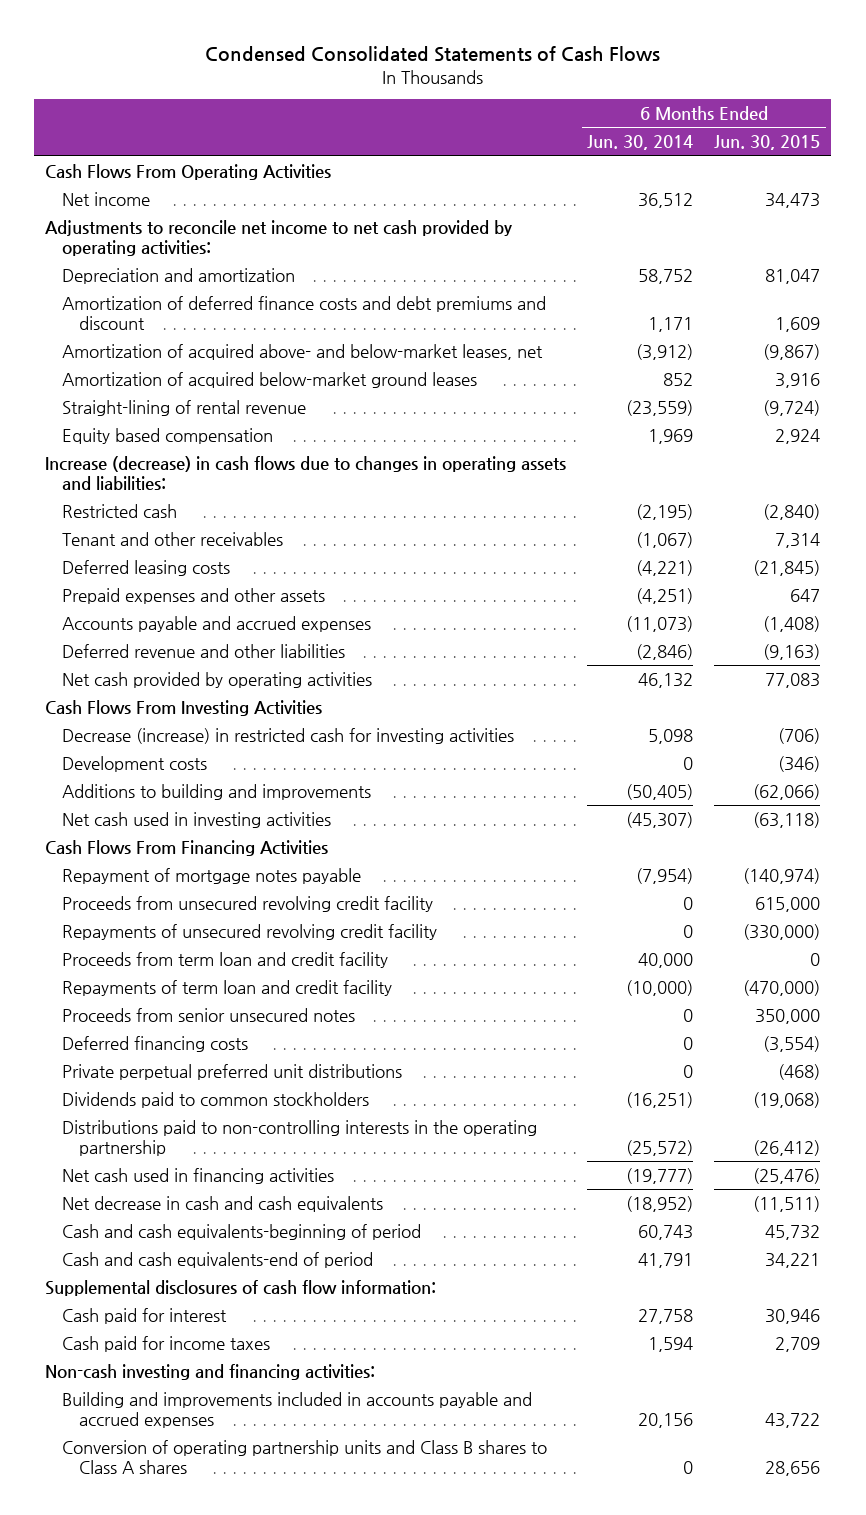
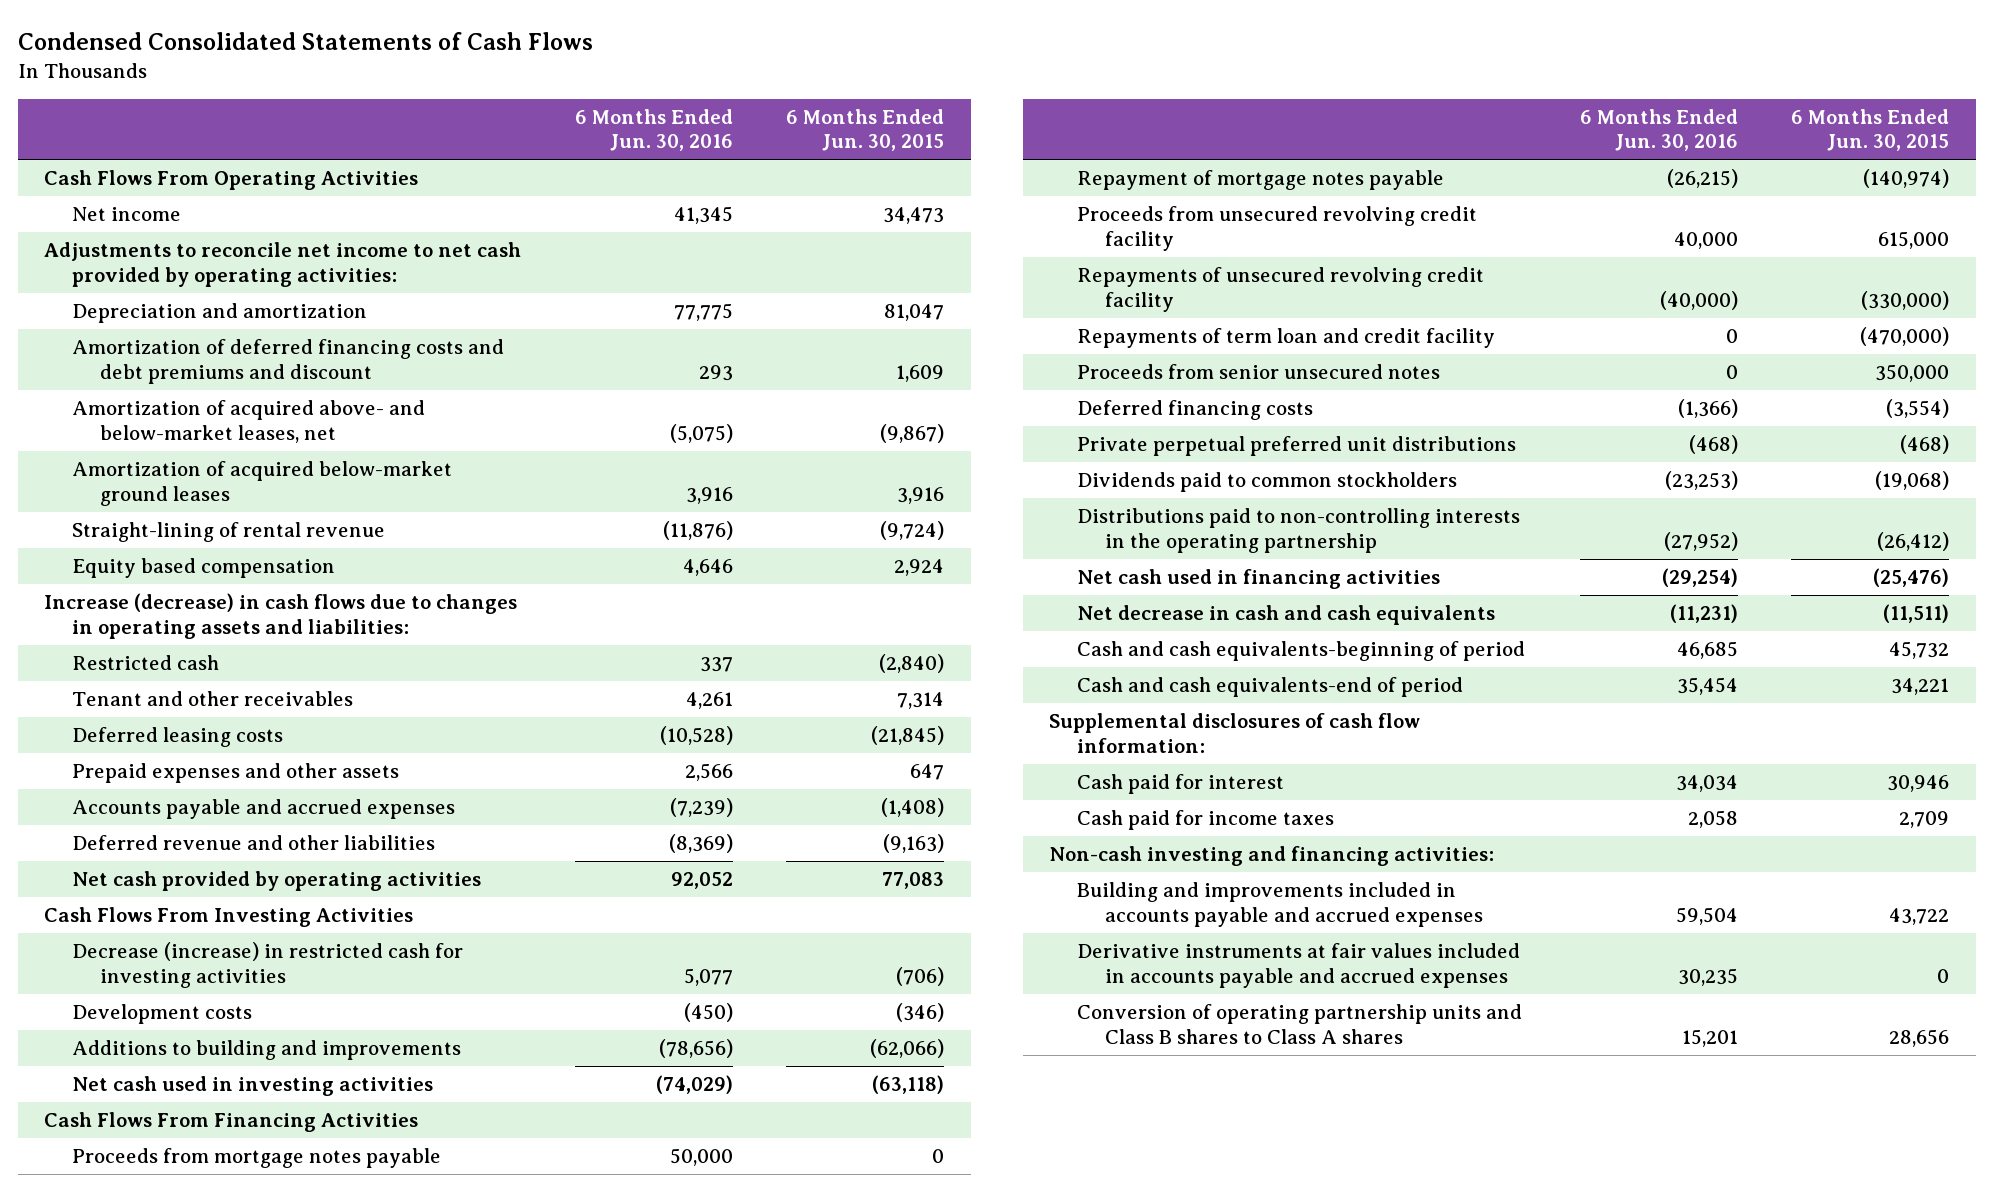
[587,135,694,151] Jun. 30, 2014 -> none
none -> [574,108,733,152] 6 Months Ended Jun. 30, 2016
[62,295,547,330] Amortization of deferred finance costs and debt premiums and discount -> [72,339,505,384] Amortization of deferred financing costs and debt premiums and discount
none -> [72,1148,442,1169] Proceeds from mortgage notes payable
[62,951,389,968] Proceeds from term loan and credit facility -> none
none -> [1077,943,1521,988] Derivative instruments at fair values included in accounts payable and accrued expenses

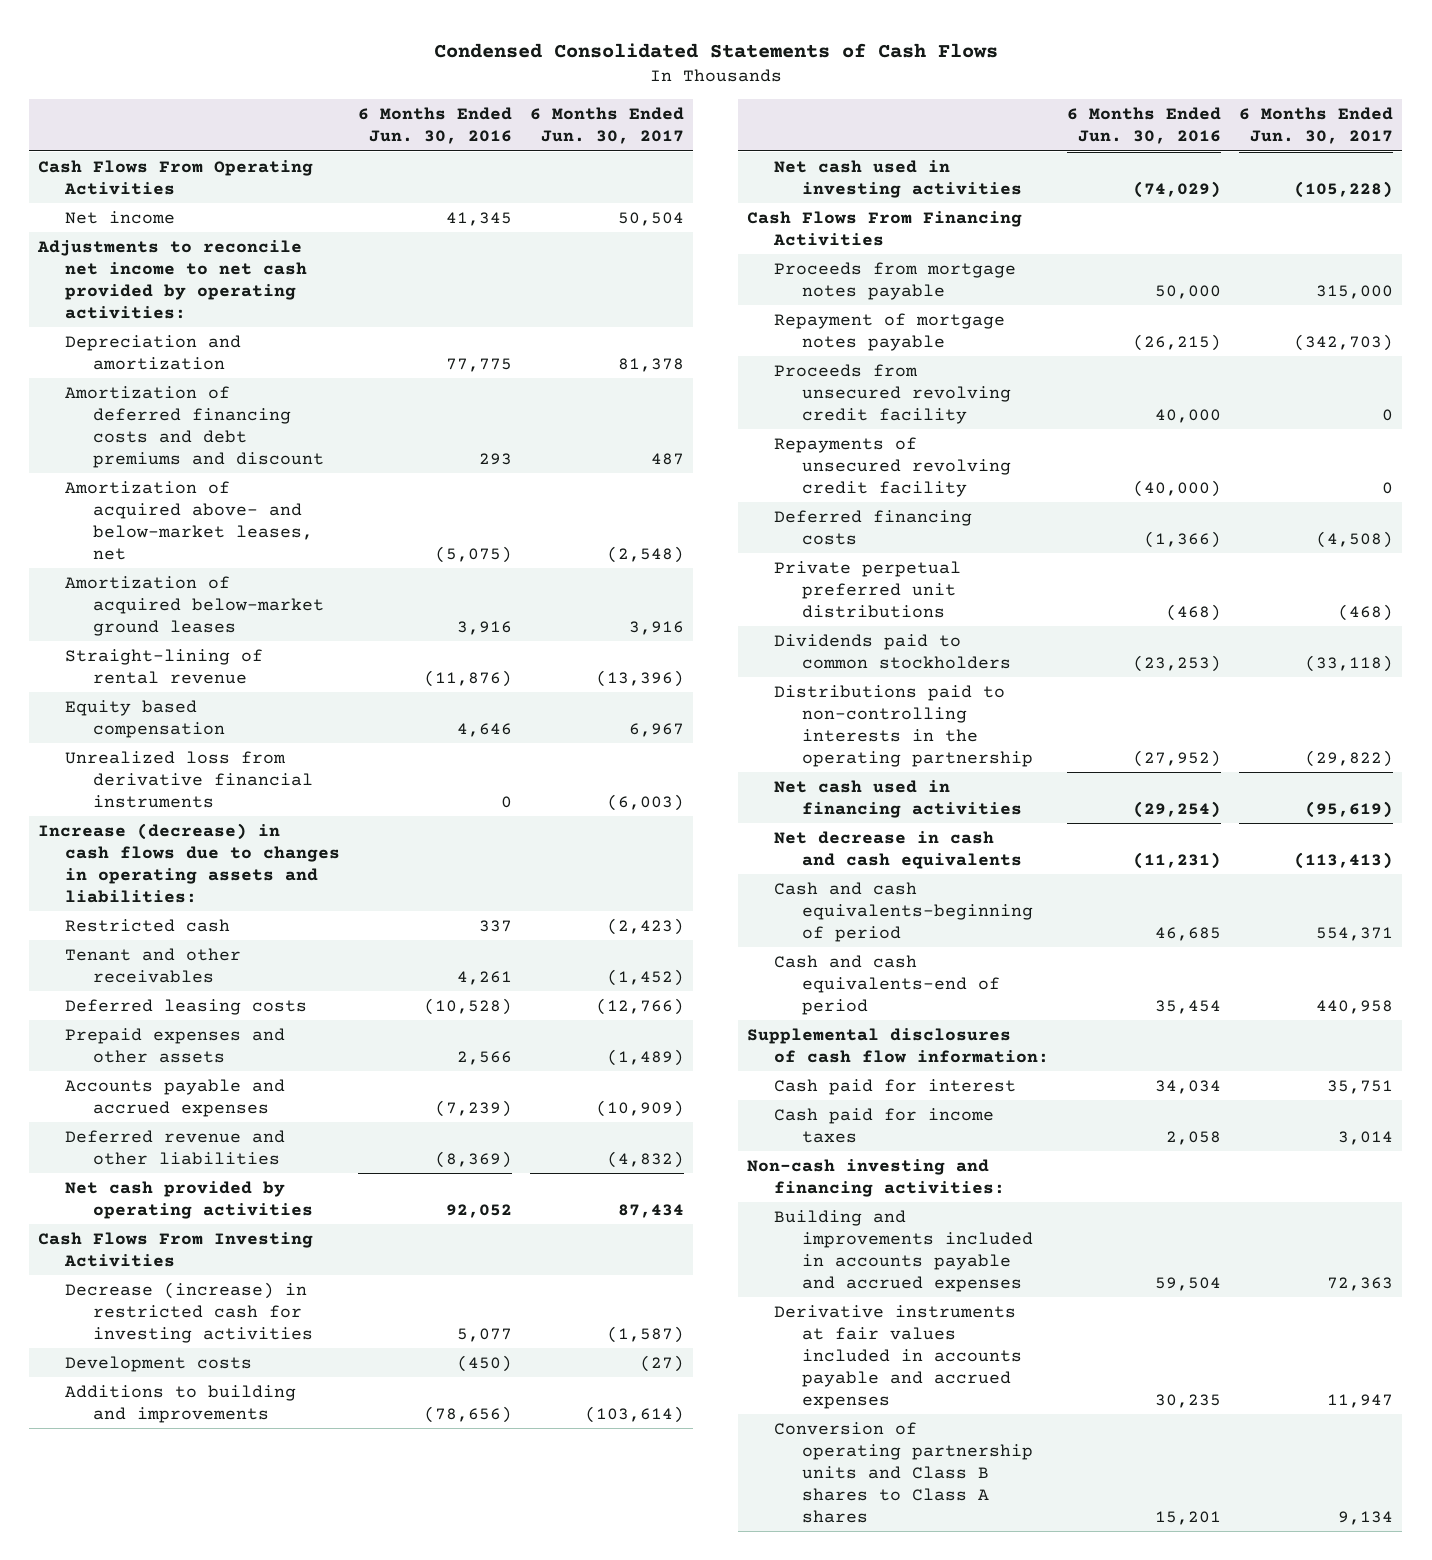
[786,108,945,152] 6 Months Ended Jun. 30, 2015 -> none
none -> [530,107,685,145] 6 Months Ended Jun. 30, 2017
none -> [65,750,313,808] Unrealized loss from derivative financial instruments
[1077,328,1496,349] Repayments of term loan and credit facility -> none
[1077,364,1441,380] Proceeds from senior unsecured notes -> none

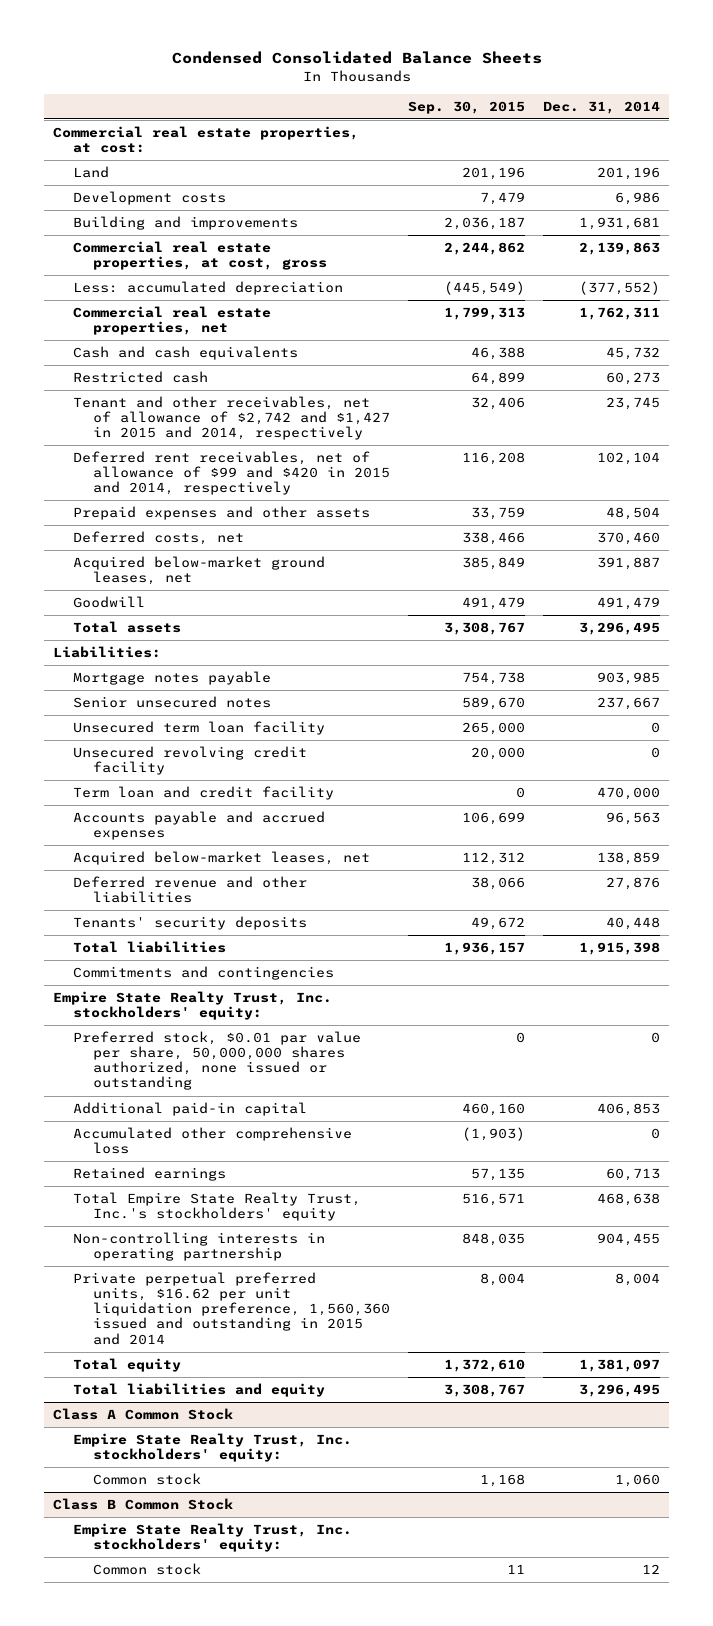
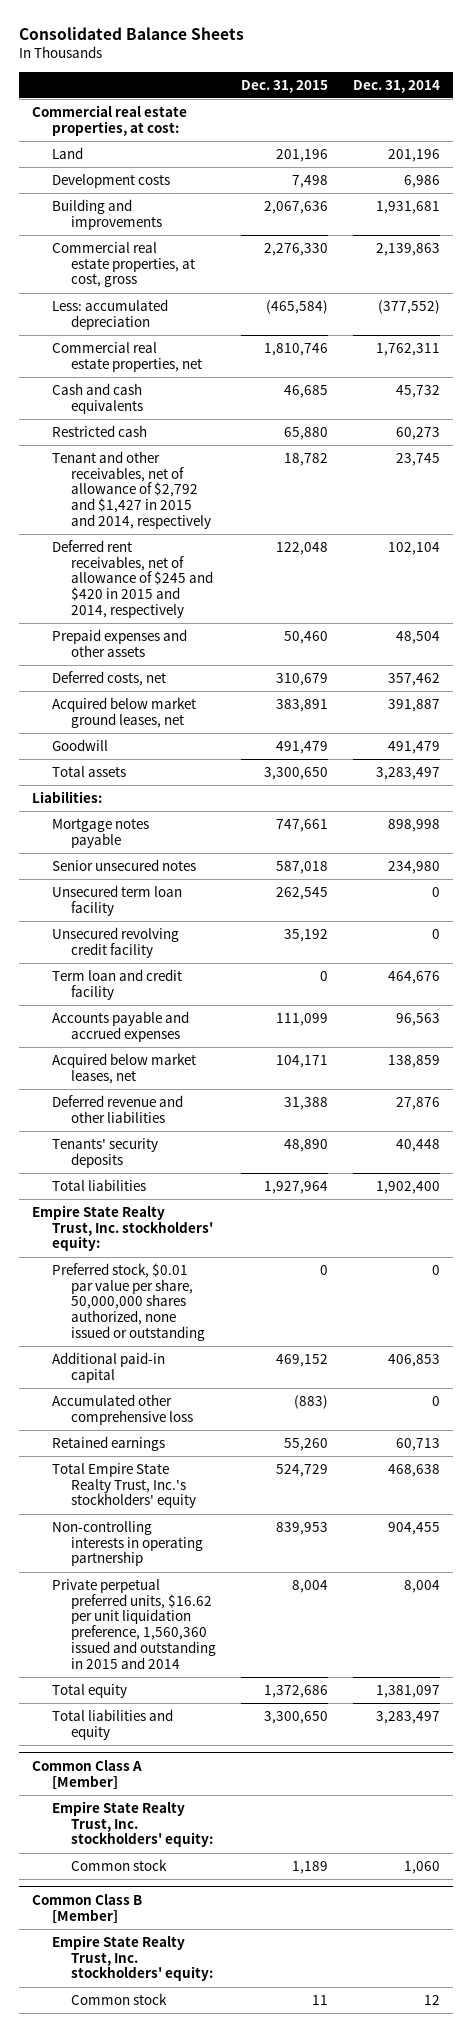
[171,51,542,65] Condensed Consolidated Balance Sheets -> [19,27,245,41] Consolidated Balance Sheets
[408,100,526,114] Sep. 30, 2015 -> none
none -> [241,79,329,93] Dec. 31, 2015
[72,396,391,441] Tenant and other receivables, net of allowance of $2,742 and $1,427 in 2015 and 2014, respectively -> [51,450,212,530] Tenant and other receivables, net of allowance of $2,792 and $1,427 in 2015 and 2014, respectively
[72,451,391,496] Deferred rent receivables, net of allowance of $99 and $420 in 2015 and 2014, respectively -> [51,539,214,619] Deferred rent receivables, net of allowance of $245 and $420 in 2015 and 2014, respectively
[597,532,661,546] 370,460 -> [388,672,441,686] 357,462
[72,556,325,586] Acquired below-market ground leases, net -> [51,696,196,728] Acquired below market ground leases, net
[579,622,661,636] 3,296,495 -> [376,766,441,780] 3,283,497
[597,672,661,686] 903,985 -> [388,818,441,832] 898,998
[597,697,661,711] 237,667 -> [388,860,441,874] 234,980
[597,787,661,801] 470,000 -> [388,970,441,984] 464,676
[72,851,370,866] Acquired below-market leases, net -> [51,1052,196,1084] Acquired below market leases, net
[72,966,334,981] Commitments and contingencies -> none
[579,942,661,956] 1,915,398 -> [376,1180,441,1194] 1,902,400
[579,1384,661,1398] 3,296,495 -> [376,1710,441,1724] 3,283,497
[52,1408,233,1421] Class A Common Stock -> [31,1759,142,1790] Common Class A [Member]
[52,1498,233,1511] Class B Common Stock -> [31,1893,142,1924] Common Class B [Member]

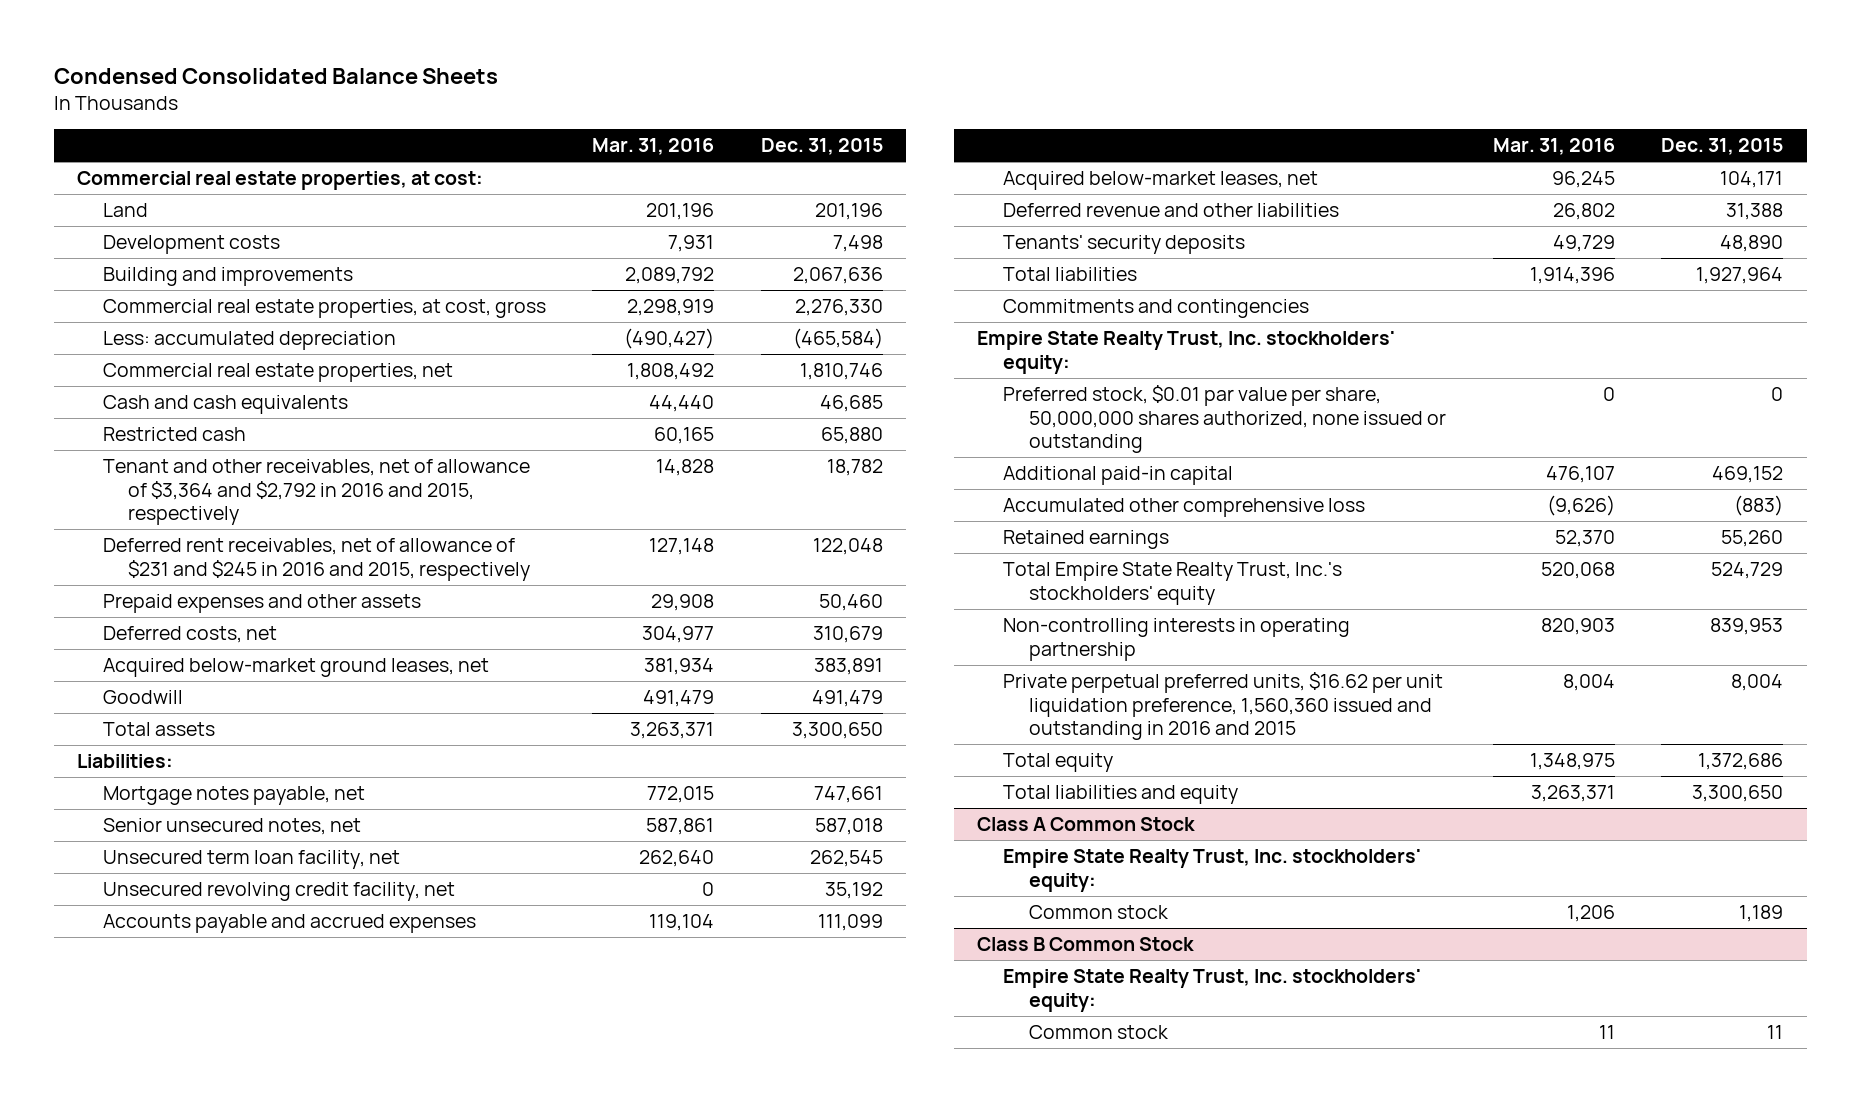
[19,27,245,41] Consolidated Balance Sheets -> [53,67,498,84] Condensed Consolidated Balance Sheets
[353,79,441,93] Dec. 31, 2014 -> none
none -> [592,138,715,156] Mar. 31, 2016
[51,450,212,530] Tenant and other receivables, net of allowance of $2,792 and $1,427 in 2015 and 2014, respectively -> [102,459,530,526] Tenant and other receivables, net of allowance of $3,364 and $2,792 in 2016 and 2015, respectively
[51,539,214,619] Deferred rent receivables, net of allowance of $245 and $420 in 2015 and 2014, respectively -> [102,538,531,581] Deferred rent receivables, net of allowance of $231 and $245 in 2016 and 2015, respectively
[51,696,196,728] Acquired below market ground leases, net -> [102,658,489,678] Acquired below-market ground leases, net
[51,968,182,1000] Term loan and credit facility -> none
[51,817,149,848] Mortgage notes payable -> [102,786,365,806] Mortgage notes payable, net
[51,858,196,871] Senior unsecured notes -> [102,818,361,836] Senior unsecured notes, net
[51,884,182,916] Unsecured term loan facility -> [102,850,400,870] Unsecured term loan facility, net
[51,926,179,958] Unsecured revolving credit facility -> [102,882,455,902] Unsecured revolving credit facility, net
[51,1052,196,1084] Acquired below market leases, net -> [1003,171,1319,191] Acquired below-market leases, net
none -> [1003,299,1310,319] Commitments and contingencies
[51,1578,217,1669] Private perpetual preferred units, $16.62 per unit liquidation preference, 1,560,360 issued and outstanding in 2015 and 2014 -> [1003,672,1444,741] Private perpetual preferred units, $16.62 per unit liquidation preference, 1,560,360 issued and outstanding in 2016 and 2015
[31,1759,142,1790] Common Class A [Member] -> [977,817,1196,832] Class A Common Stock
[31,1893,142,1924] Common Class B [Member] -> [977,937,1195,952] Class B Common Stock

